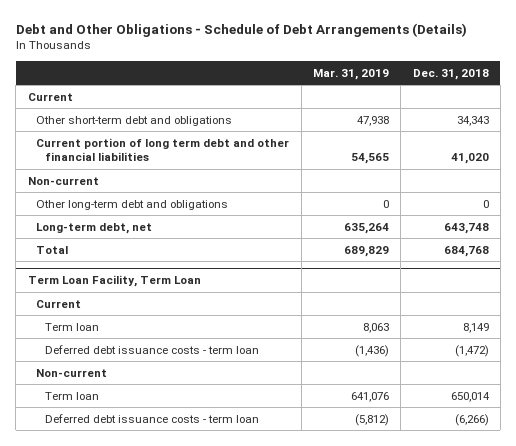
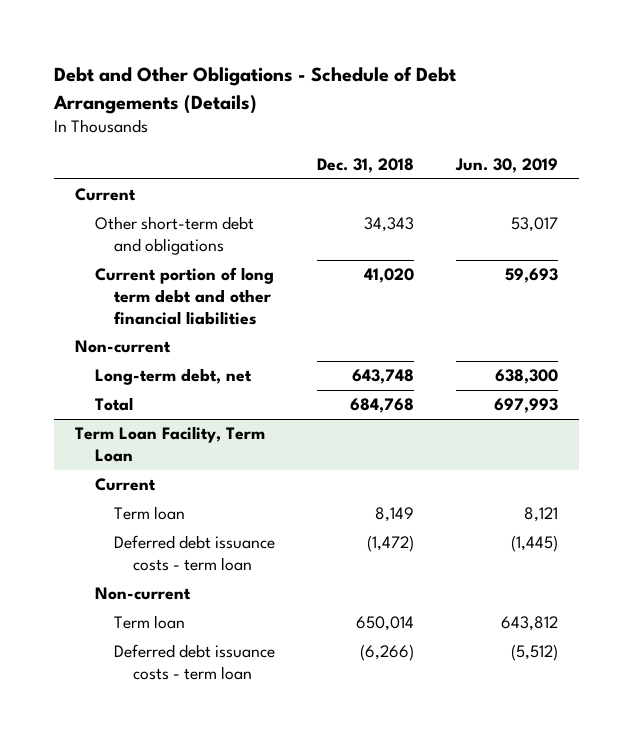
[312,68,389,80] Mar. 31, 2019 -> none
none -> [454,157,558,173] Jun. 30, 2019
[36,199,229,210] Other long-term debt and obligations -> none

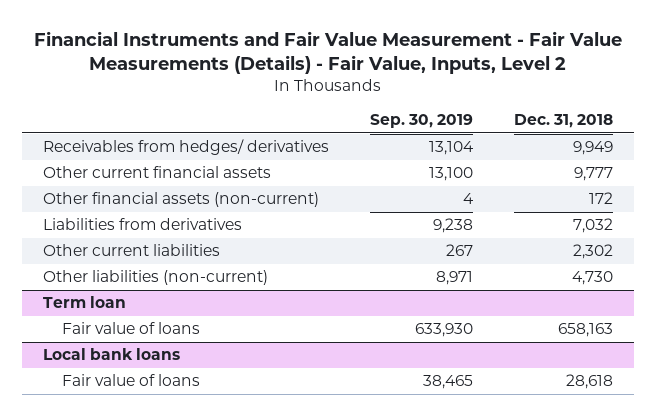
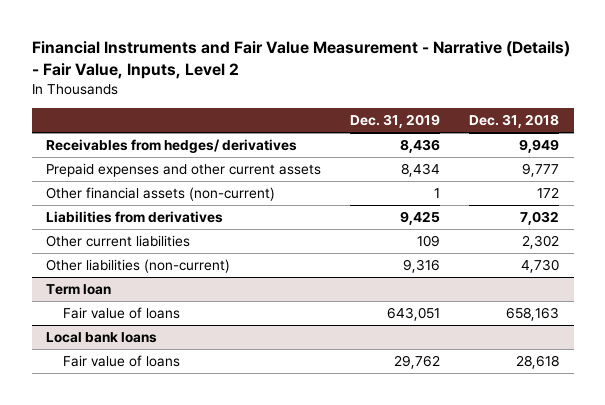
[33,31,622,75] Financial Instruments and Fair Value Measurement - Fair Value Measurements (Details) - Fair Value, Inputs, Level 2 -> [31,41,570,80] Financial Instruments and Fair Value Measurement - Narrative (Details) - Fair Value, Inputs, Level 2
[369,114,473,129] Sep. 30, 2019 -> none
none -> [350,113,441,128] Dec. 31, 2019
[42,166,271,179] Other current financial assets -> [46,163,322,178] Prepaid expenses and other current assets

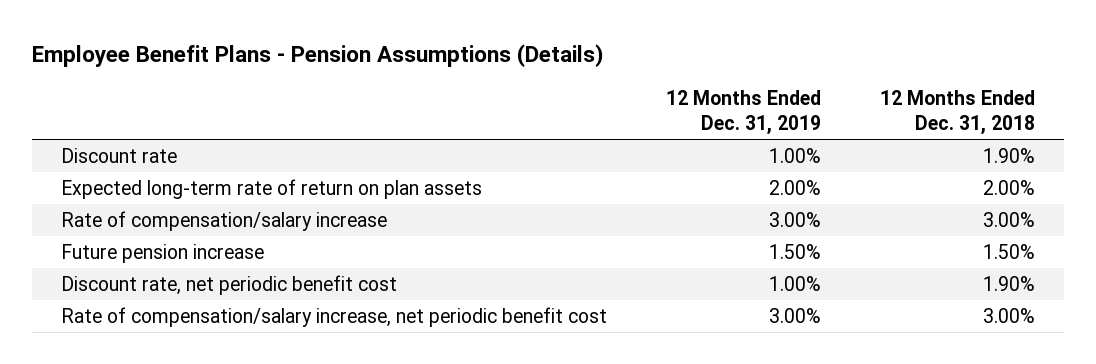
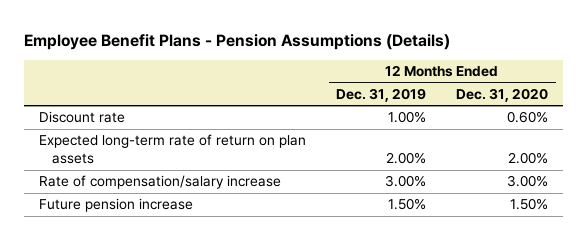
[880,90,1036,136] 12 Months Ended Dec. 31, 2018 -> none
none -> [456,87,549,102] Dec. 31, 2020
[61,275,398,296] Discount rate, net periodic benefit cost -> none
[61,307,608,328] Rate of compensation/salary increase, net periodic benefit cost -> none

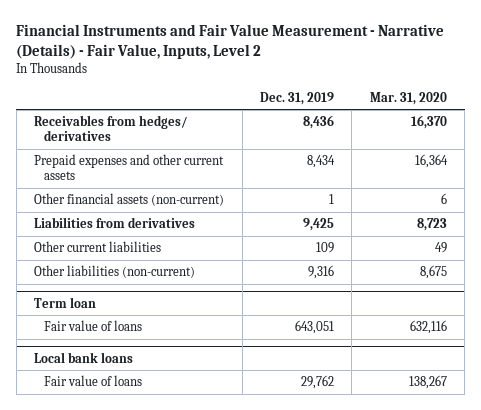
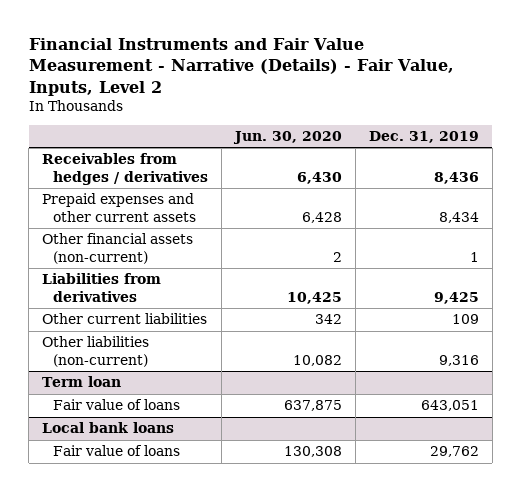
[369,91,447,105] Mar. 31, 2020 -> none
none -> [232,131,342,145] Jun. 30, 2020
[34,115,189,142] Receivables from hedges/ derivatives -> [42,153,208,185] Receivables from hedges / derivatives

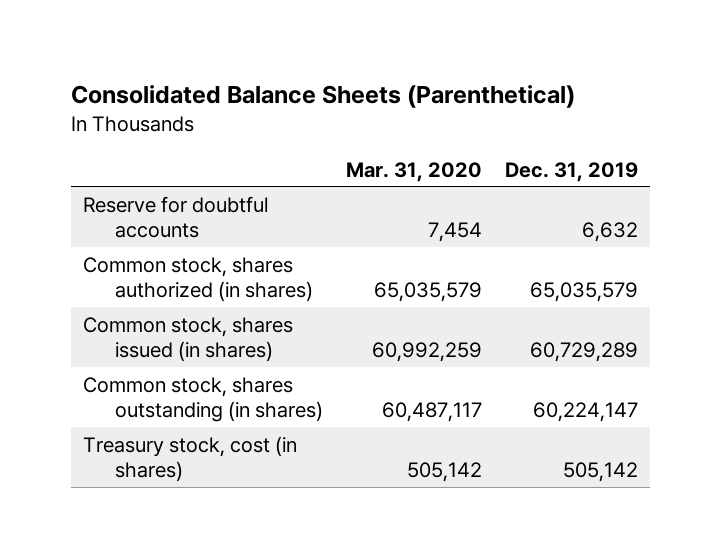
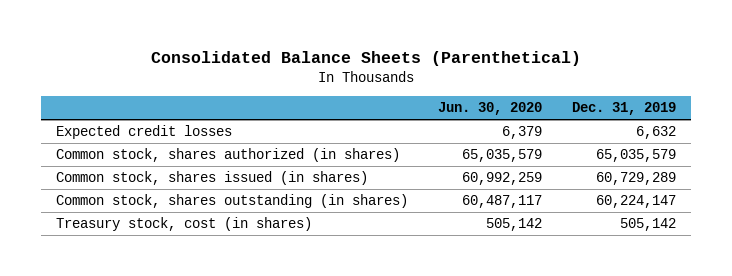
[345,161,482,182] Mar. 31, 2020 -> none
none -> [438,102,543,116] Jun. 30, 2020
[82,195,268,238] Reserve for doubtful accounts -> [56,124,233,139] Expected credit losses

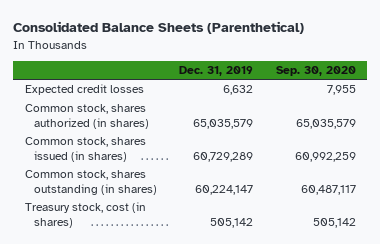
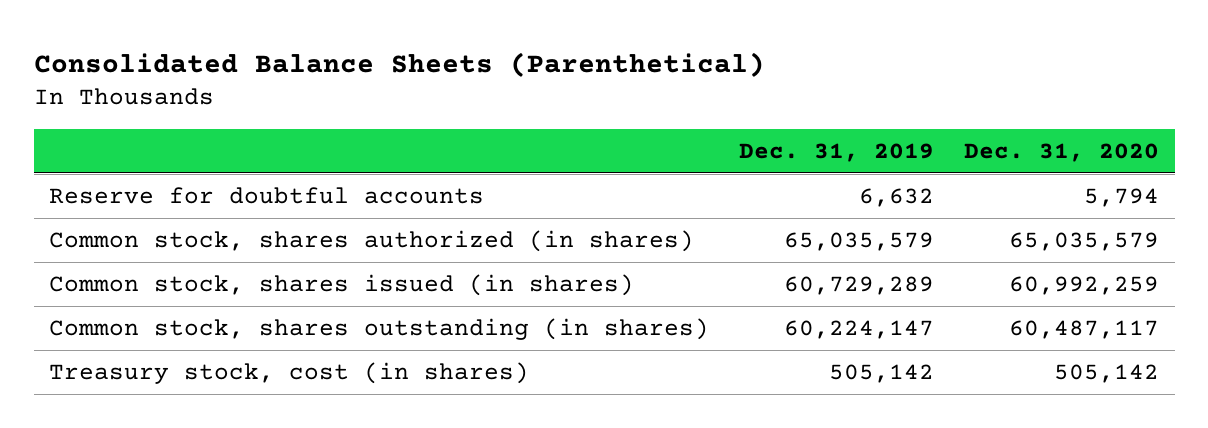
[275,66,356,77] Sep. 30, 2020 -> none
none -> [964,142,1160,162] Dec. 31, 2020
[24,84,144,96] Expected credit losses -> [48,187,484,205] Reserve for doubtful accounts

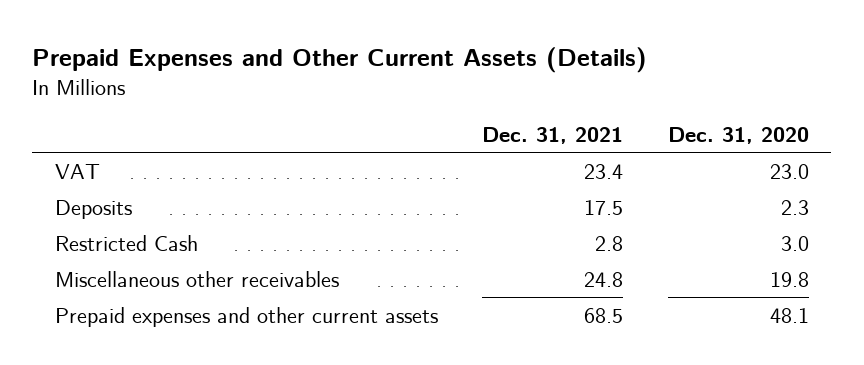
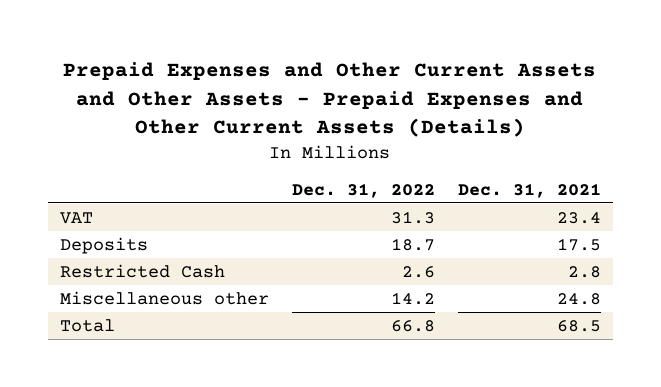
[32,46,648,73] Prepaid Expenses and Other Current Assets (Details) -> [63,62,597,138] Prepaid Expenses and Other Current Assets and Other Assets - Prepaid Expenses and Other Current Assets (Details)
[667,126,809,144] Dec. 31, 2020 -> none
none -> [291,182,435,198] Dec. 31, 2022
[54,270,339,287] Miscellaneous other receivables -> [59,290,269,305] Miscellaneous other
[54,306,438,327] Prepaid expenses and other current assets -> [59,318,115,332] Total

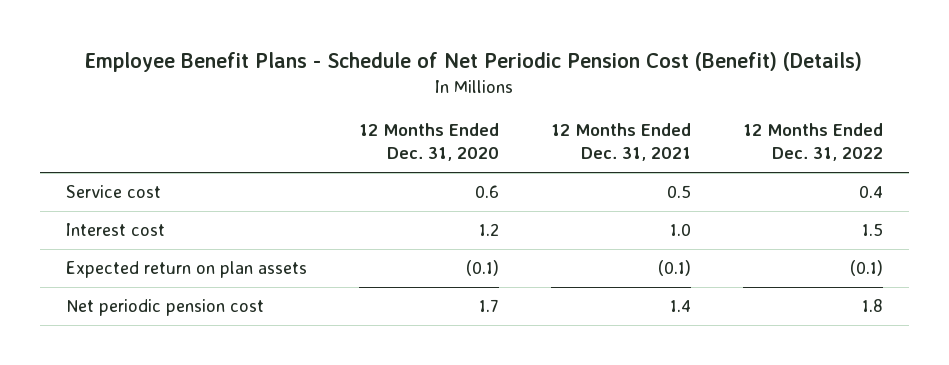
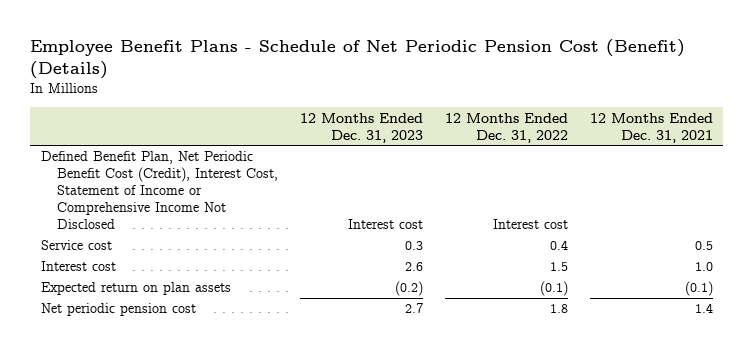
[358,122,499,162] 12 Months Ended Dec. 31, 2020 -> none
none -> [300,112,424,143] 12 Months Ended Dec. 31, 2023
none -> [41,151,279,230] Defined Benefit Plan, Net Periodic Benefit Cost (Credit), Interest Cost, Statement of Income or Comprehensive Income Not Disclosed

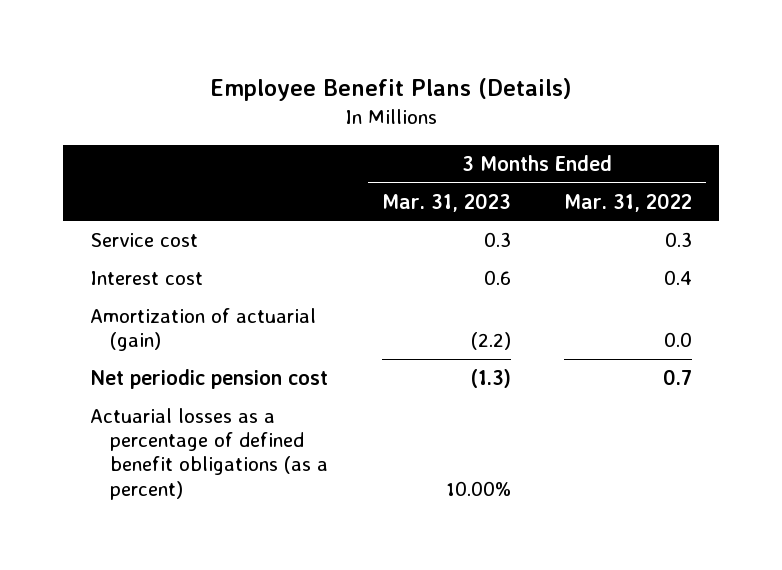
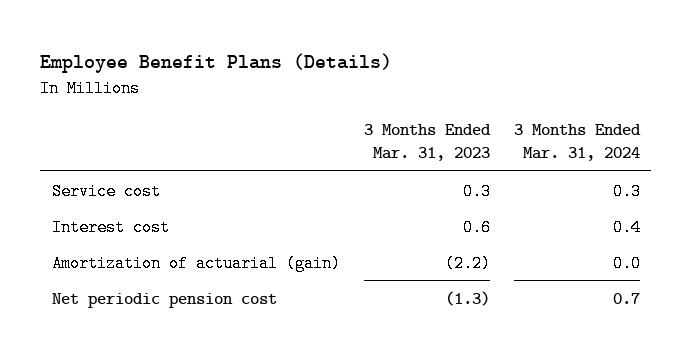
[564,192,693,212] Mar. 31, 2022 -> none
none -> [513,123,641,162] 3 Months Ended Mar. 31, 2024
[90,408,329,500] Actuarial losses as a percentage of defined benefit obligations (as a percent) -> none

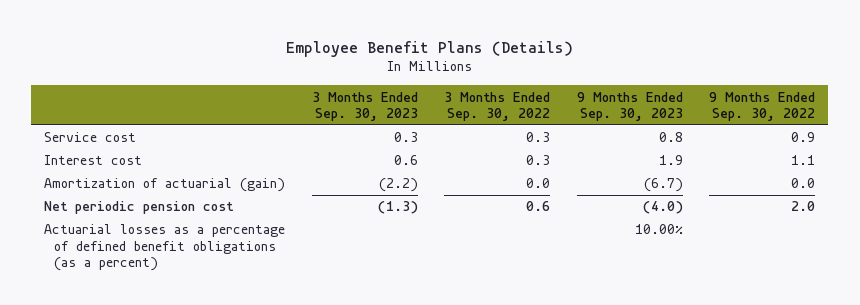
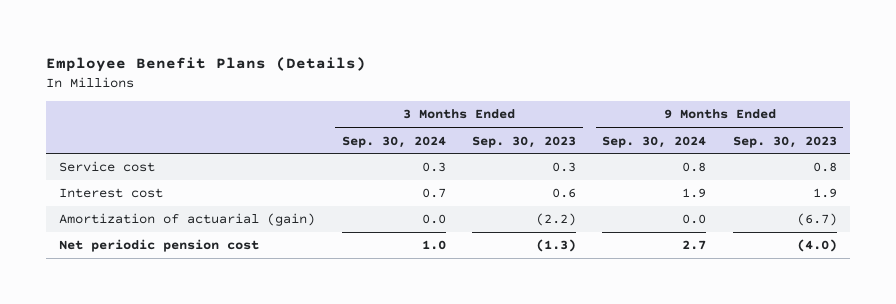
[444,91,551,122] 3 Months Ended Sep. 30, 2022 -> none
[709,91,816,122] 9 Months Ended Sep. 30, 2022 -> none
none -> [341,135,446,148] Sep. 30, 2024
none -> [602,135,707,148] Sep. 30, 2024
[44,224,286,272] Actuarial losses as a percentage of defined benefit obligations (as a percent) -> none

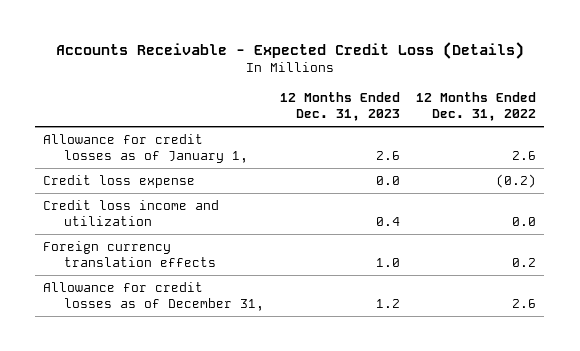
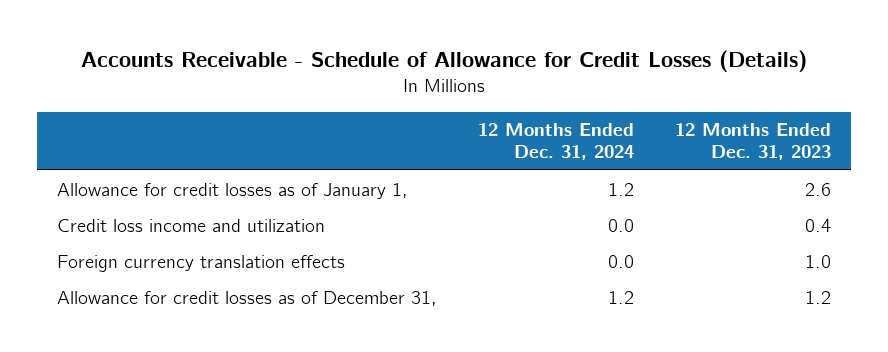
[55,42,524,60] Accounts Receivable - Expected Credit Loss (Details) -> [81,49,808,72] Accounts Receivable - Schedule of Allowance for Credit Losses (Details)
[416,92,537,122] 12 Months Ended Dec. 31, 2022 -> none
none -> [478,123,635,161] 12 Months Ended Dec. 31, 2024
[43,174,196,188] Credit loss expense -> none

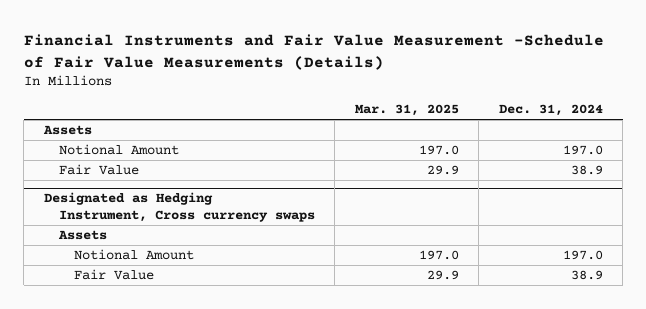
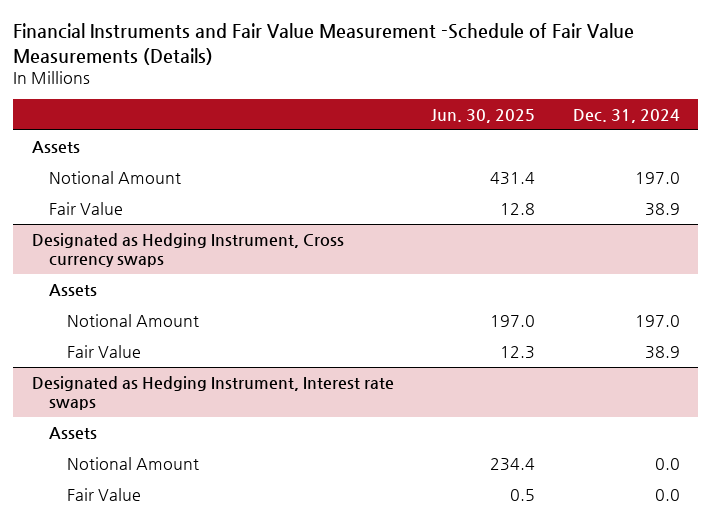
[354,104,459,117] Mar. 31, 2025 -> none
none -> [431,109,536,124] Jun. 30, 2025
none -> [31,375,394,411] Designated as Hedging Instrument, Interest rate swaps
none -> [49,426,98,439] Assets
none -> [66,456,199,470] Notional Amount
none -> [66,487,141,501] Fair Value

